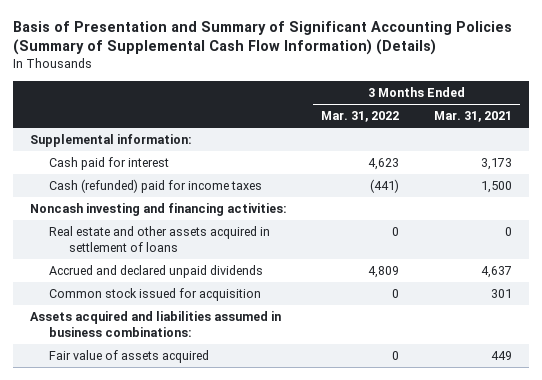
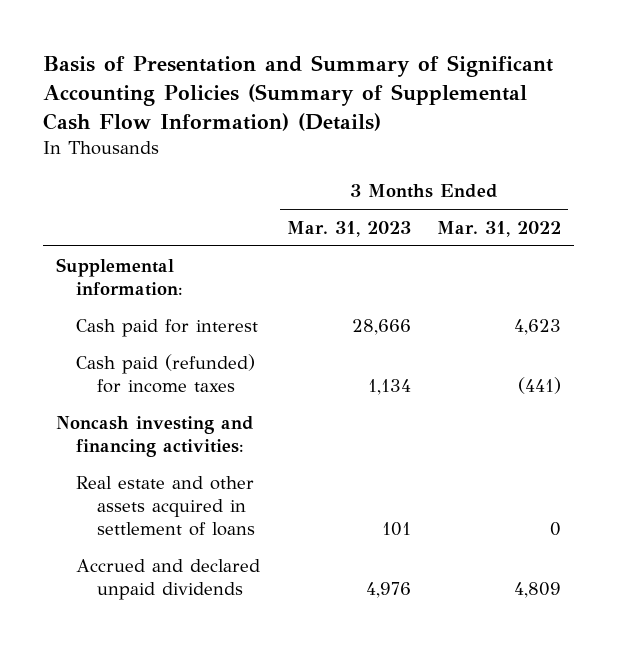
[433,111,512,123] Mar. 31, 2021 -> none
none -> [286,220,411,237] Mar. 31, 2023
[49,179,263,194] Cash (refunded) paid for income taxes -> [76,353,256,393] Cash paid (refunded) for income taxes
[49,288,262,302] Common stock issued for acquisition -> none
[29,311,281,338] Assets acquired and liabilities assumed in business combinations: -> none
[49,350,210,364] Fair value of assets acquired -> none

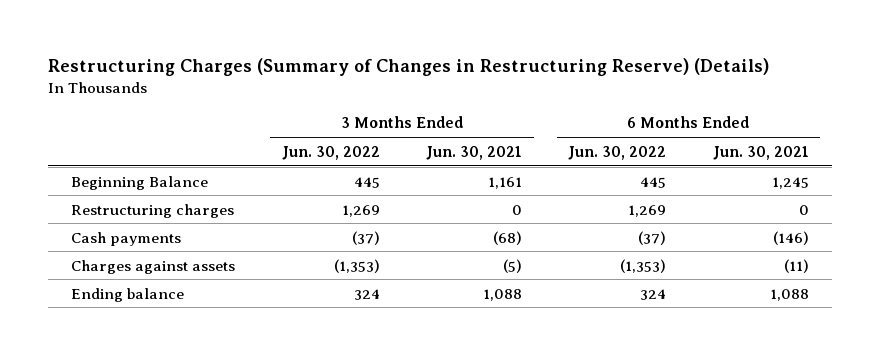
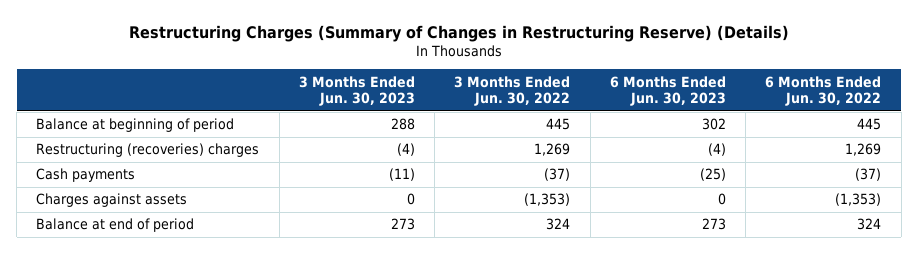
[425,145,522,160] Jun. 30, 2021 -> none
[712,145,809,160] Jun. 30, 2021 -> none
none -> [298,75,415,107] 3 Months Ended Jun. 30, 2023
none -> [609,75,726,107] 6 Months Ended Jun. 30, 2023
[71,175,209,190] Beginning Balance -> [36,118,235,133] Balance at beginning of period
[71,203,235,218] Restructuring charges -> [36,143,260,158] Restructuring (recoveries) charges
[71,287,185,302] Ending balance -> [36,218,195,233] Balance at end of period

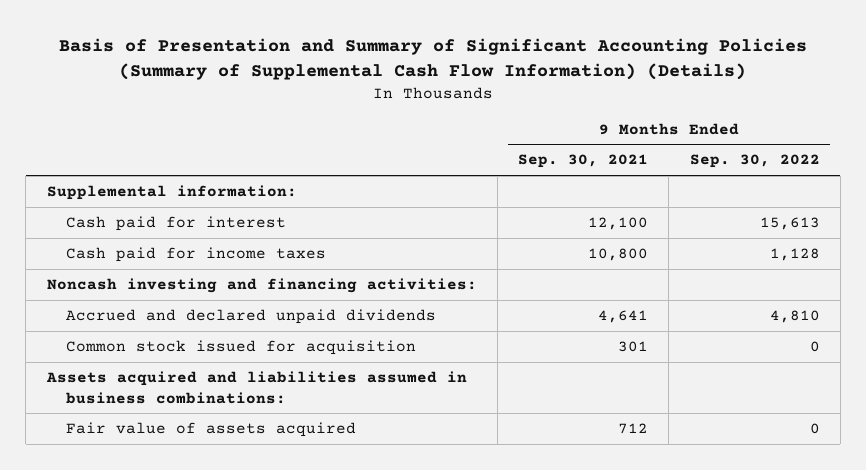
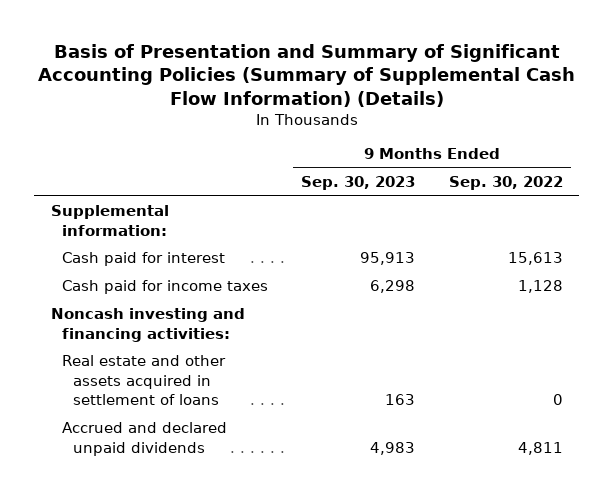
[518,154,649,169] Sep. 30, 2021 -> none
none -> [301,176,416,191] Sep. 30, 2023
[66,339,417,355] Common stock issued for acquisition -> none
[45,370,467,404] Assets acquired and liabilities assumed in business combinations: -> none
[66,421,357,437] Fair value of assets acquired -> none
none -> [62,355,227,406] Real estate and other assets acquired in settlement of loans
[769,309,820,323] 4,810 -> [517,441,563,455] 4,811

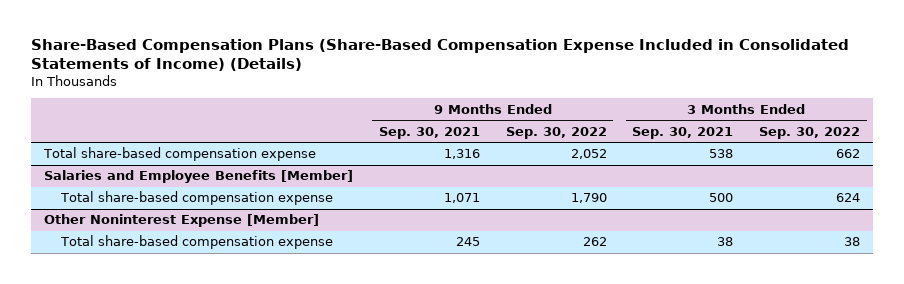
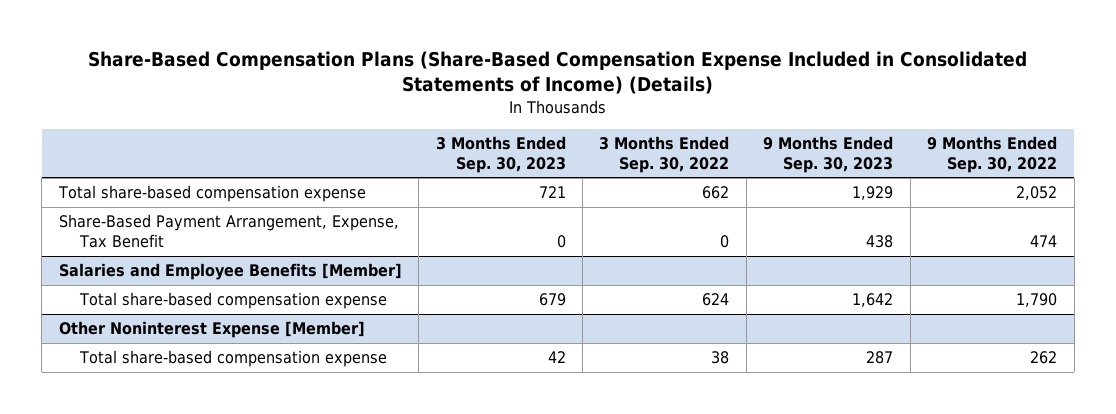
[378,126,480,139] Sep. 30, 2021 -> none
[632,126,734,139] Sep. 30, 2021 -> none
none -> [435,135,566,173] 3 Months Ended Sep. 30, 2023
none -> [763,135,894,173] 9 Months Ended Sep. 30, 2023
none -> [58,214,399,249] Share-Based Payment Arrangement, Expense, Tax Benefit

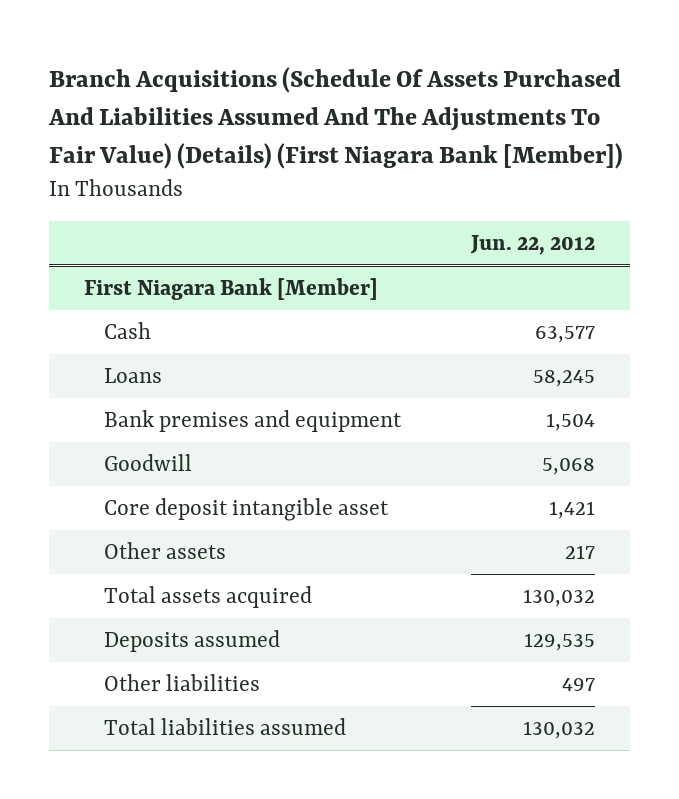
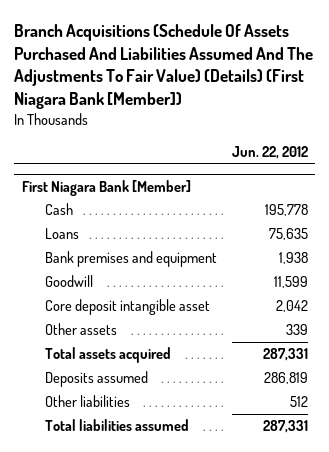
[535,326,596,344] 63,577 -> [264,204,308,217] 195,778
[533,370,596,388] 58,245 -> [268,228,308,241] 75,635
[546,413,596,432] 1,504 -> [278,252,308,265] 1,938
[542,458,596,476] 5,068 -> [273,276,308,289] 11,599
[549,501,596,520] 1,421 -> [275,300,308,313] 2,042
[565,545,596,560] 217 -> [285,324,308,336] 339
[523,589,596,608] 130,032 -> [262,348,308,362] 287,331
[524,633,596,652] 129,535 -> [263,372,308,385] 286,819
[562,678,596,692] 497 -> [289,396,308,408] 512
[523,721,596,740] 130,032 -> [262,420,308,434] 287,331

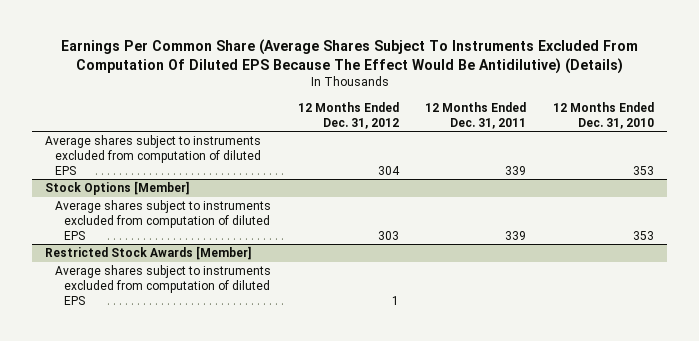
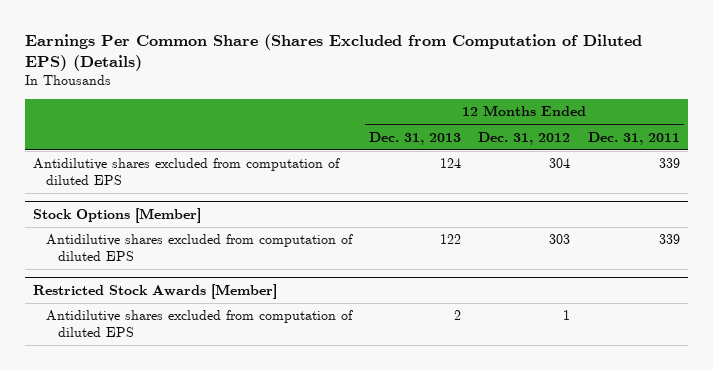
[60,38,638,74] Earnings Per Common Share (Average Shares Subject To Instruments Excluded From Computation Of Diluted EPS Because The Effect Would Be Antidilutive) (Details) -> [24,33,642,71] Earnings Per Common Share (Shares Excluded from Computation of Diluted EPS) (Details)
[552,101,654,129] 12 Months Ended Dec. 31, 2010 -> none
none -> [368,131,461,145] Dec. 31, 2013
[45,135,262,175] Average shares subject to instruments excluded from computation of diluted EPS -> [33,158,341,185] Antidilutive shares excluded from computation of diluted EPS
[54,200,271,240] Average shares subject to instruments excluded from computation of diluted EPS -> [45,234,353,261] Antidilutive shares excluded from computation of diluted EPS
[54,265,271,305] Average shares subject to instruments excluded from computation of diluted EPS -> [45,310,353,337] Antidilutive shares excluded from computation of diluted EPS

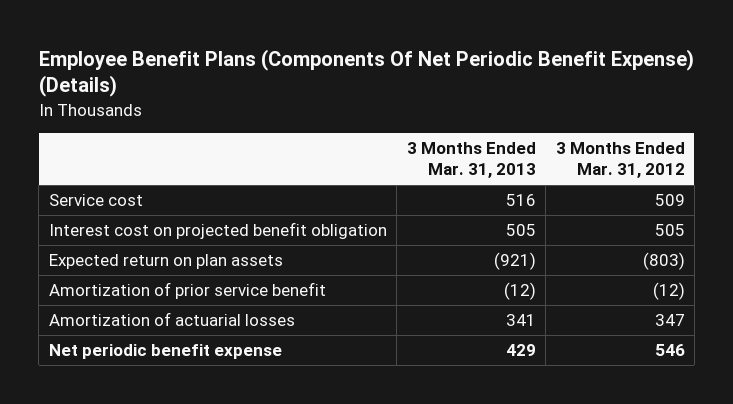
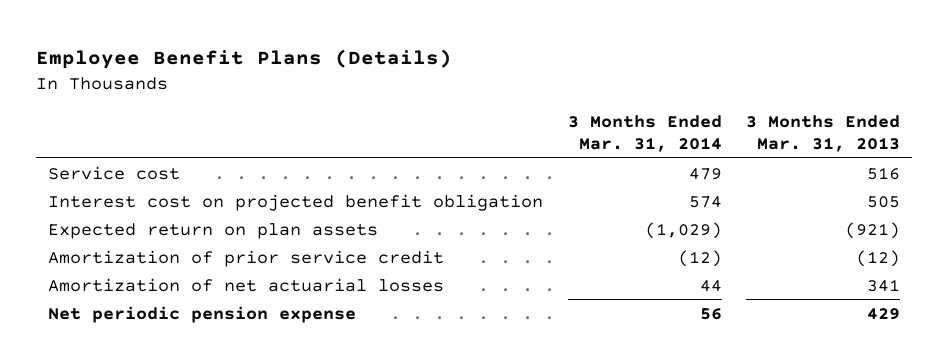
[38,48,694,98] Employee Benefit Plans (Components Of Net Periodic Benefit Expense) (Details) -> [35,49,452,70] Employee Benefit Plans (Details)
[555,141,685,179] 3 Months Ended Mar. 31, 2012 -> none
none -> [567,115,722,152] 3 Months Ended Mar. 31, 2014
[48,282,326,300] Amortization of prior service benefit -> [48,249,445,267] Amortization of prior service credit
[48,312,295,327] Amortization of actuarial losses -> [48,277,445,292] Amortization of net actuarial losses
[48,344,282,360] Net periodic benefit expense -> [48,305,357,323] Net periodic pension expense

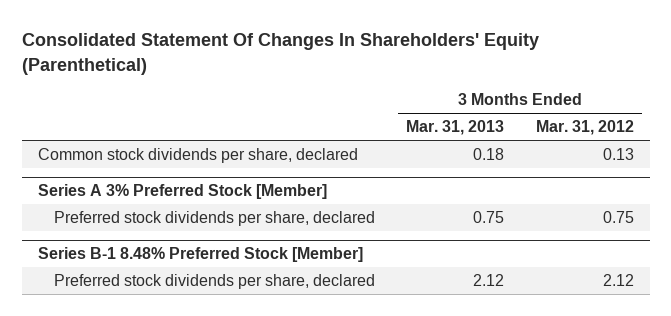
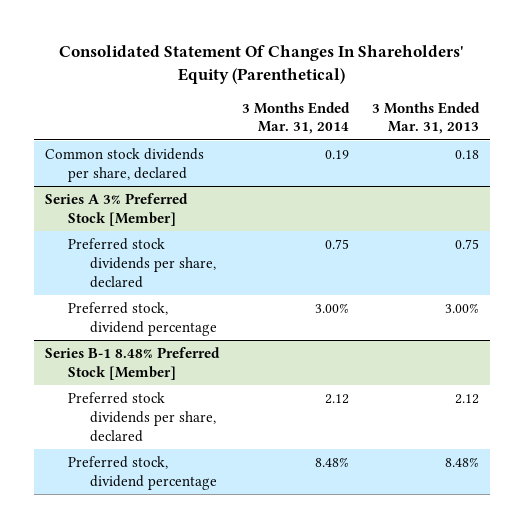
[535,120,634,136] Mar. 31, 2012 -> none
none -> [242,101,351,135] 3 Months Ended Mar. 31, 2014
none -> [67,301,218,336] Preferred stock, dividend percentage
none -> [67,455,218,490] Preferred stock, dividend percentage

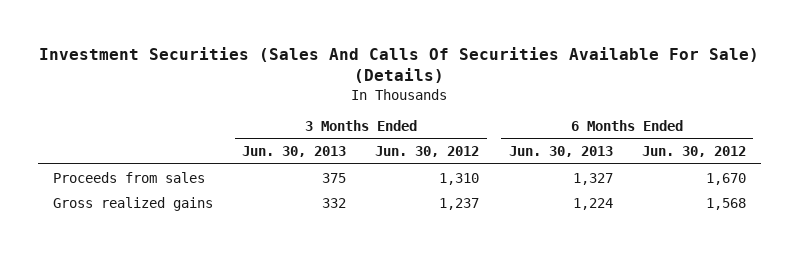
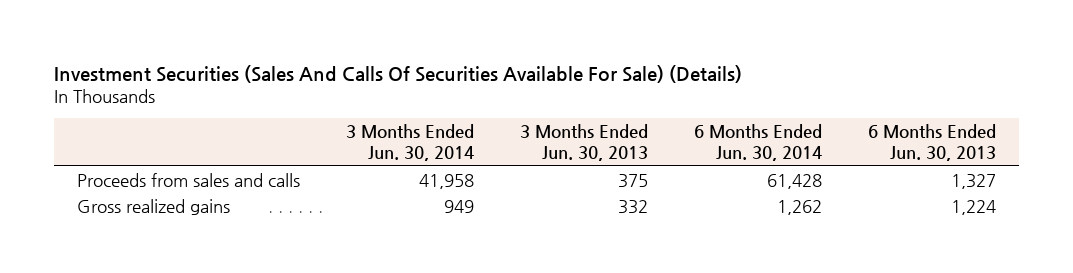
[375,146,480,158] Jun. 30, 2012 -> none
[641,146,746,158] Jun. 30, 2012 -> none
none -> [346,124,475,162] 3 Months Ended Jun. 30, 2014
none -> [693,124,822,162] 6 Months Ended Jun. 30, 2014
[53,171,206,183] Proceeds from sales -> [77,172,301,187] Proceeds from sales and calls

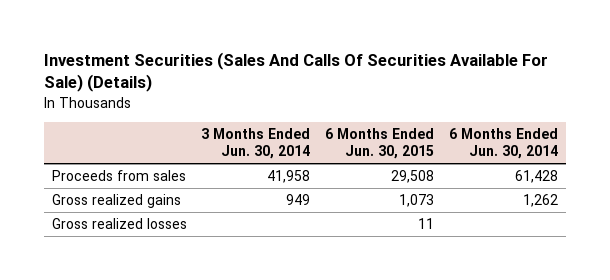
[519,124,648,162] 3 Months Ended Jun. 30, 2013 -> none
[867,124,996,162] 6 Months Ended Jun. 30, 2013 -> none
none -> [325,128,435,159] 6 Months Ended Jun. 30, 2015
[77,172,301,187] Proceeds from sales and calls -> [51,170,186,182] Proceeds from sales
none -> [51,218,187,230] Gross realized losses

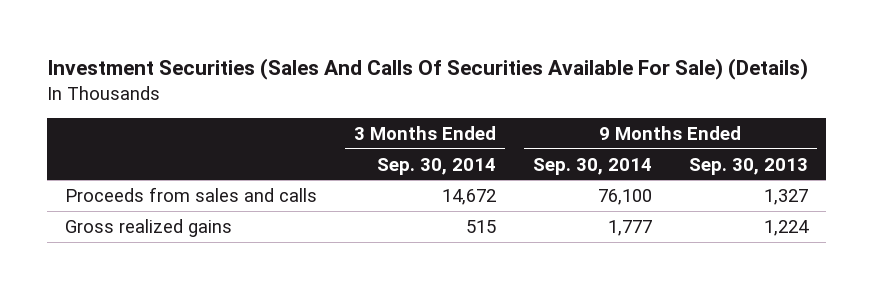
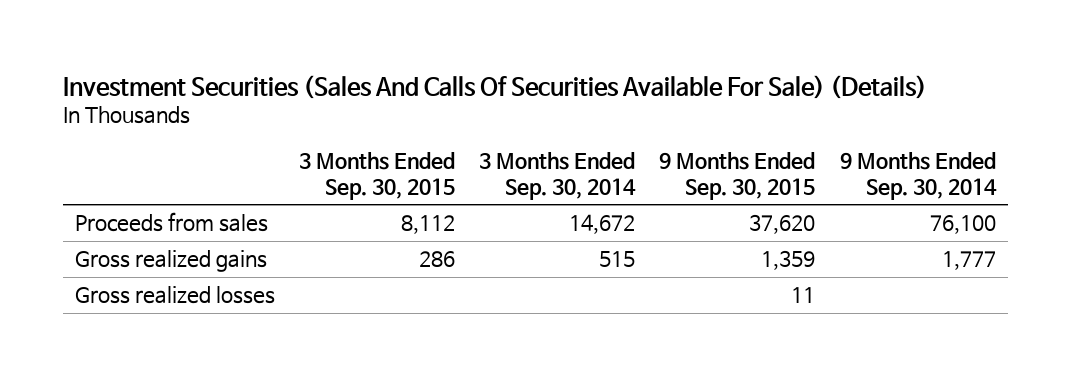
[688,157,808,175] Sep. 30, 2013 -> none
none -> [299,152,456,200] 3 Months Ended Sep. 30, 2015
none -> [659,152,816,200] 9 Months Ended Sep. 30, 2015
[65,186,318,202] Proceeds from sales and calls -> [74,212,268,233] Proceeds from sales
none -> [74,286,275,305] Gross realized losses

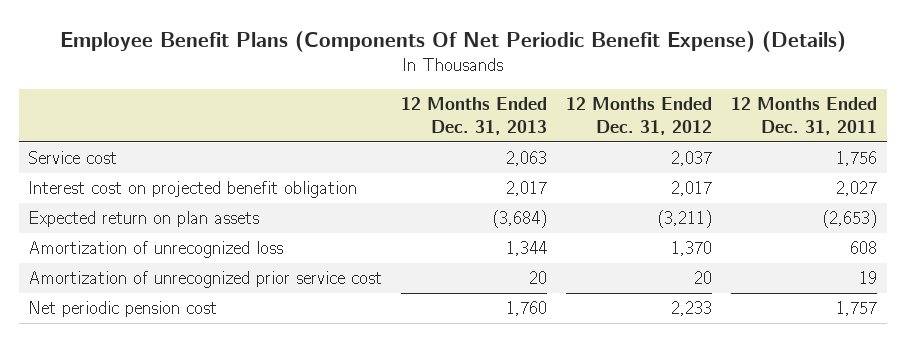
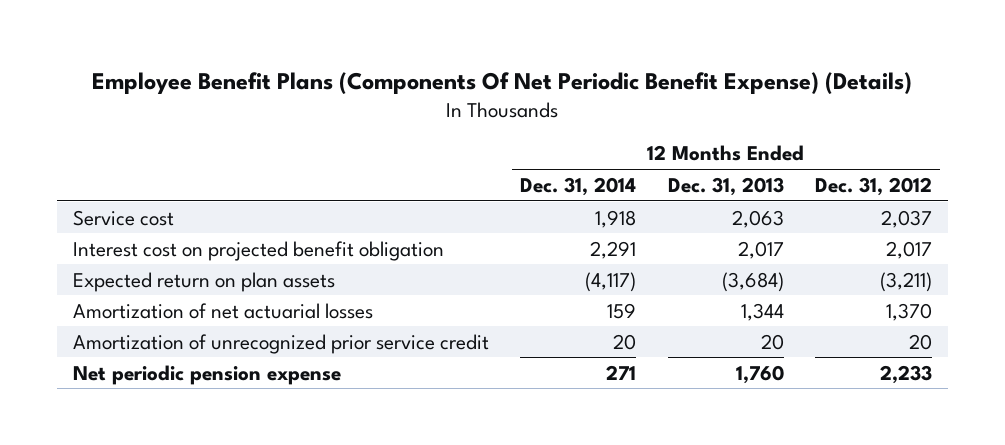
[731,97,878,136] 12 Months Ended Dec. 31, 2011 -> none
none -> [520,176,637,196] Dec. 31, 2014
[28,241,284,259] Amortization of unrecognized loss -> [72,302,373,319] Amortization of net actuarial losses
[28,271,383,289] Amortization of unrecognized prior service cost -> [72,333,489,354] Amortization of unrecognized prior service credit
[28,301,218,318] Net periodic pension cost -> [72,364,341,385] Net periodic pension expense

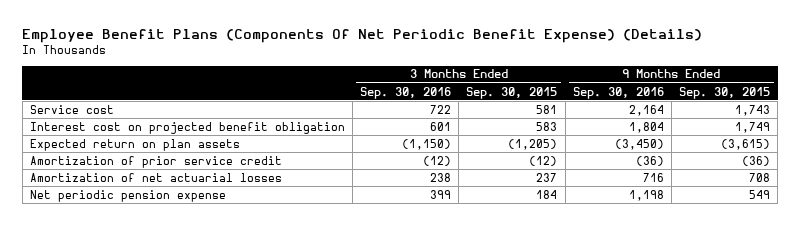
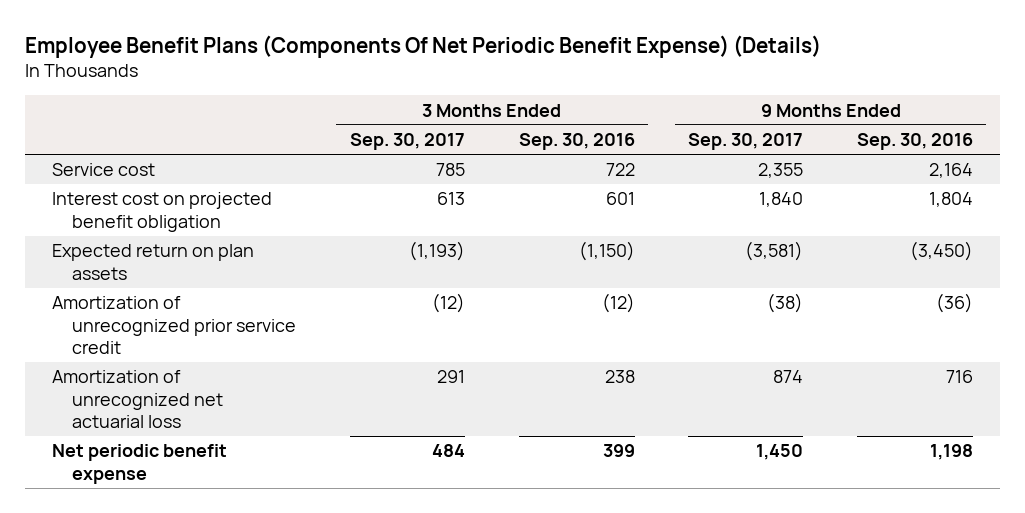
[466,86,558,99] Sep. 30, 2015 -> none
[679,86,771,99] Sep. 30, 2015 -> none
none -> [349,133,465,151] Sep. 30, 2017
none -> [688,133,804,151] Sep. 30, 2017
[29,155,282,168] Amortization of prior service credit -> [51,296,297,354] Amortization of unrecognized prior service credit
[29,172,282,182] Amortization of net actuarial losses -> [51,370,224,428] Amortization of unrecognized net actuarial loss
[29,189,226,202] Net periodic pension expense -> [51,444,227,484] Net periodic benefit expense

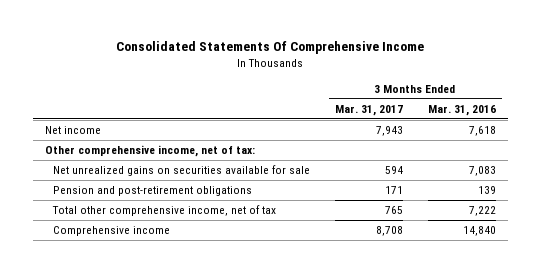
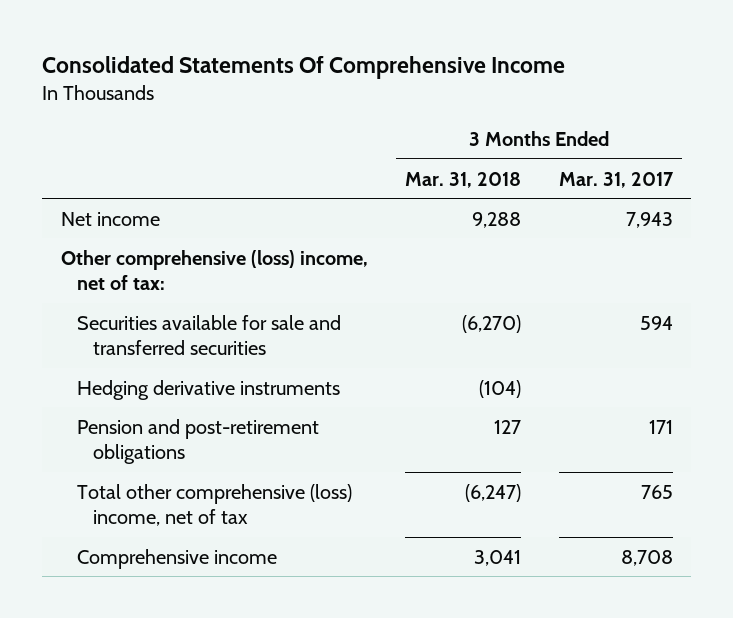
[427,104,496,116] Mar. 31, 2016 -> none
none -> [405,171,522,188] Mar. 31, 2018
[44,145,255,158] Other comprehensive income, net of tax: -> [60,249,368,291] Other comprehensive (loss) income, net of tax:
[53,165,311,177] Net unrealized gains on securities available for sale -> [76,314,341,356] Securities available for sale and transferred securities
none -> [76,379,340,400] Hedging derivative instruments
[52,205,277,217] Total other comprehensive income, net of tax -> [76,483,352,527] Total other comprehensive (loss) income, net of tax

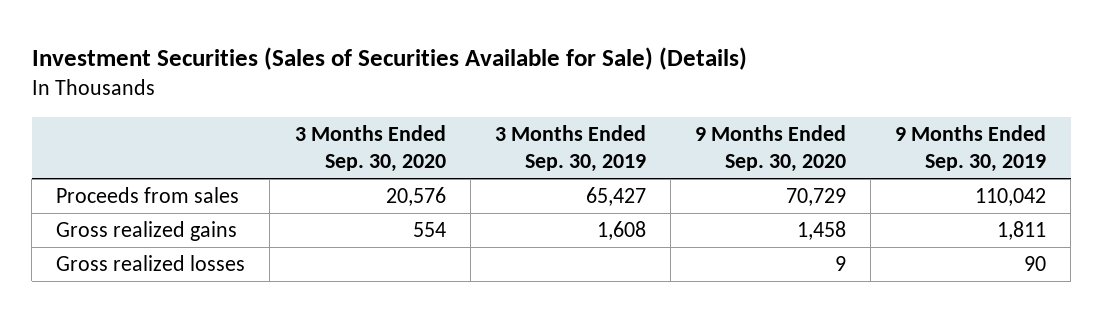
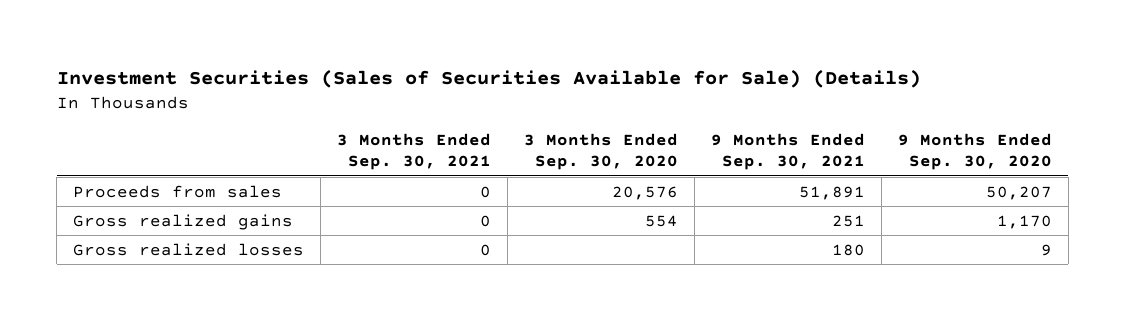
[494,124,646,173] 3 Months Ended Sep. 30, 2019 -> none
[895,124,1047,173] 9 Months Ended Sep. 30, 2019 -> none
none -> [336,132,491,171] 3 Months Ended Sep. 30, 2021
none -> [710,132,865,171] 9 Months Ended Sep. 30, 2021
[786,187,847,206] 70,729 -> [985,185,1052,200] 50,207
[797,220,847,240] 1,458 -> [996,214,1052,229] 1,170

